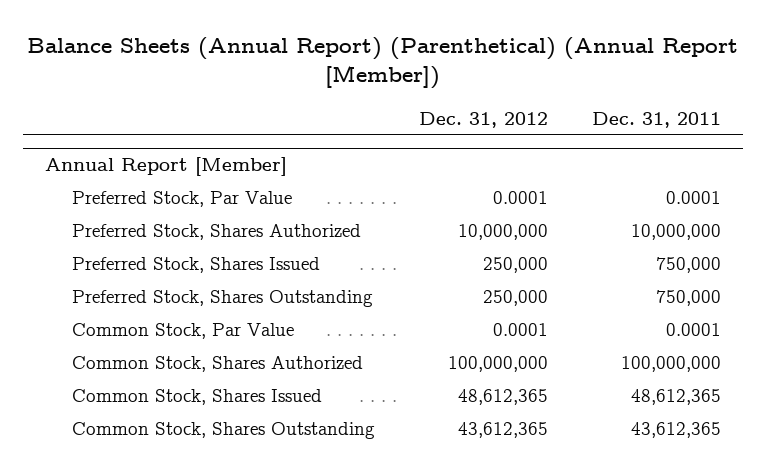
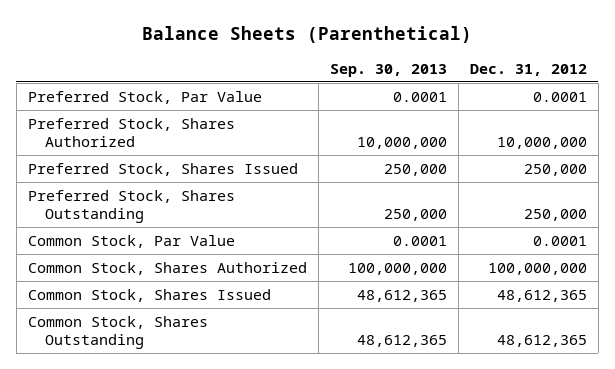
[27,36,739,90] Balance Sheets (Annual Report) (Parenthetical) (Annual Report [Member]) -> [142,25,473,43] Balance Sheets (Parenthetical)
[592,111,722,128] Dec. 31, 2011 -> none
none -> [329,63,447,77] Sep. 30, 2013
[44,157,287,177] Annual Report [Member] -> none
[457,422,548,439] 43,612,365 -> [496,334,587,347] 48,612,365

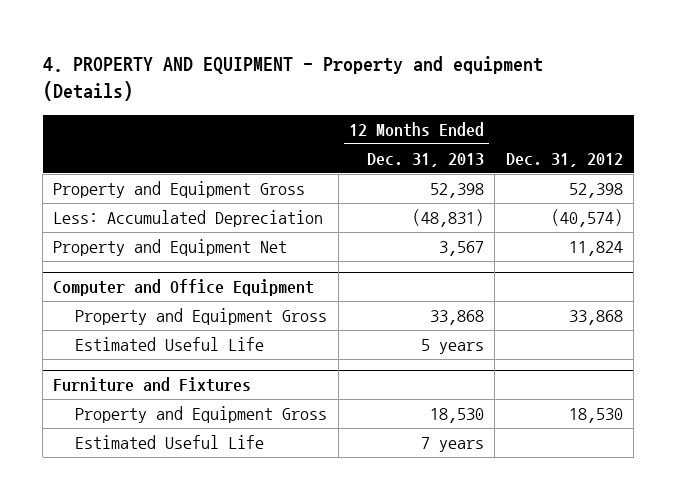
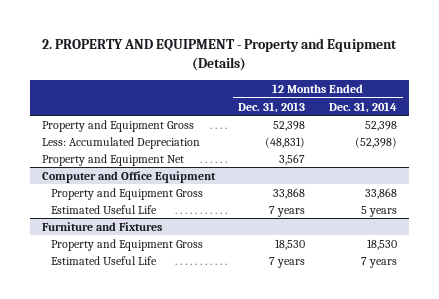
[42,55,543,102] 4. PROPERTY AND EQUIPMENT - Property and equipment (Details) -> [42,38,398,72] 2. PROPERTY AND EQUIPMENT - Property and Equipment (Details)
[505,152,623,167] Dec. 31, 2012 -> none
none -> [328,101,397,113] Dec. 31, 2014
[421,339,485,355] 5 years -> [269,205,306,217] 7 years

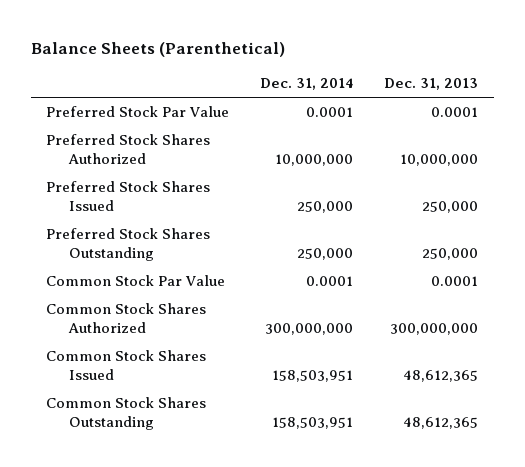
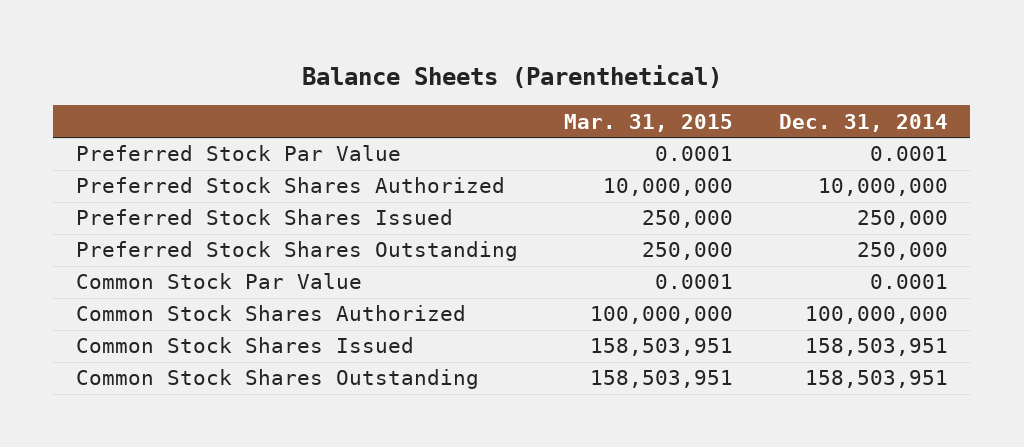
[384,78,479,91] Dec. 31, 2013 -> none
none -> [563,113,733,132] Mar. 31, 2015
[265,322,354,335] 300,000,000 -> [804,306,948,325] 100,000,000

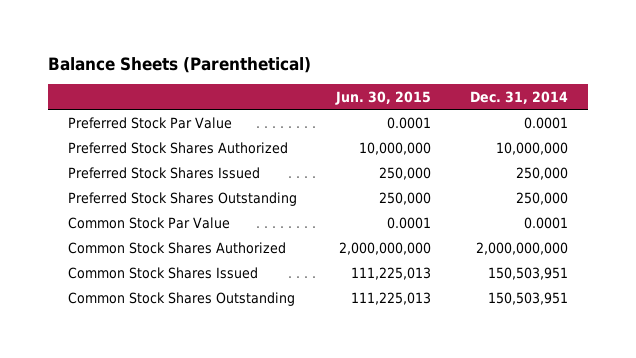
[563,113,733,132] Mar. 31, 2015 -> none
none -> [334,90,431,105] Jun. 30, 2015
[804,306,948,325] 100,000,000 -> [476,241,569,255] 2,000,000,000
[804,338,948,357] 158,503,951 -> [488,266,569,280] 150,503,951
[804,370,948,389] 158,503,951 -> [488,291,569,305] 150,503,951

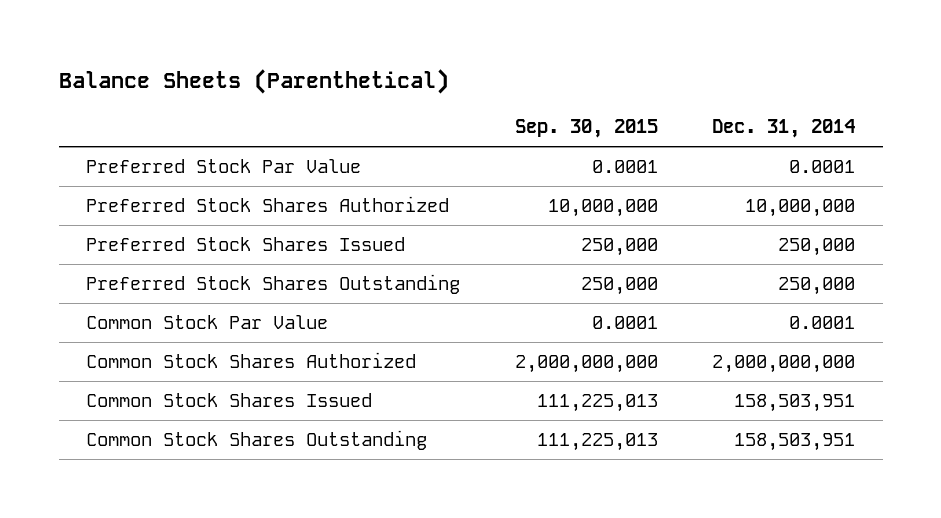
[334,90,431,105] Jun. 30, 2015 -> none
none -> [514,119,658,139] Sep. 30, 2015
[488,266,569,280] 150,503,951 -> [734,394,856,413] 158,503,951
[488,291,569,305] 150,503,951 -> [734,433,856,452] 158,503,951

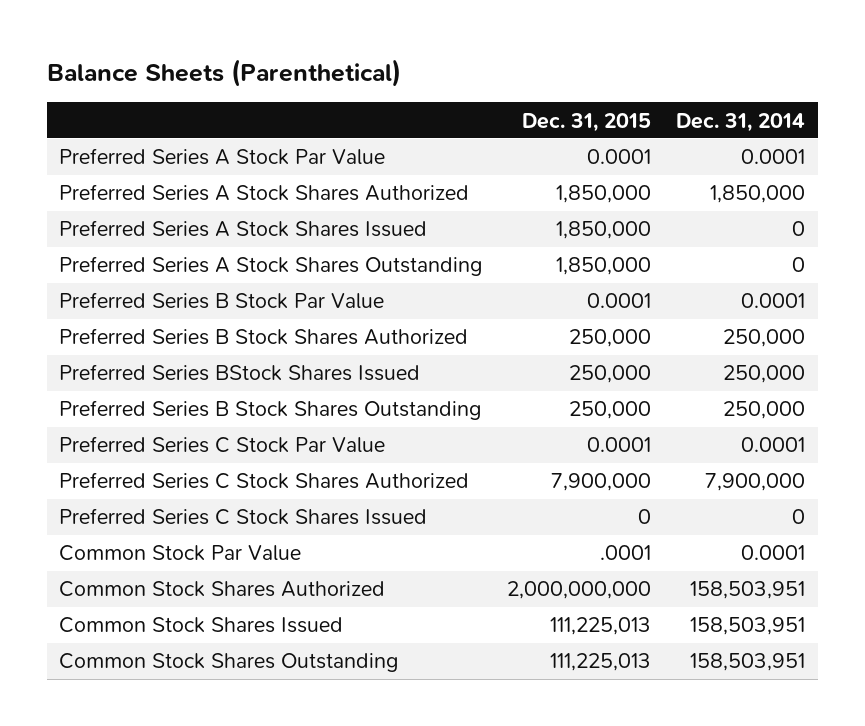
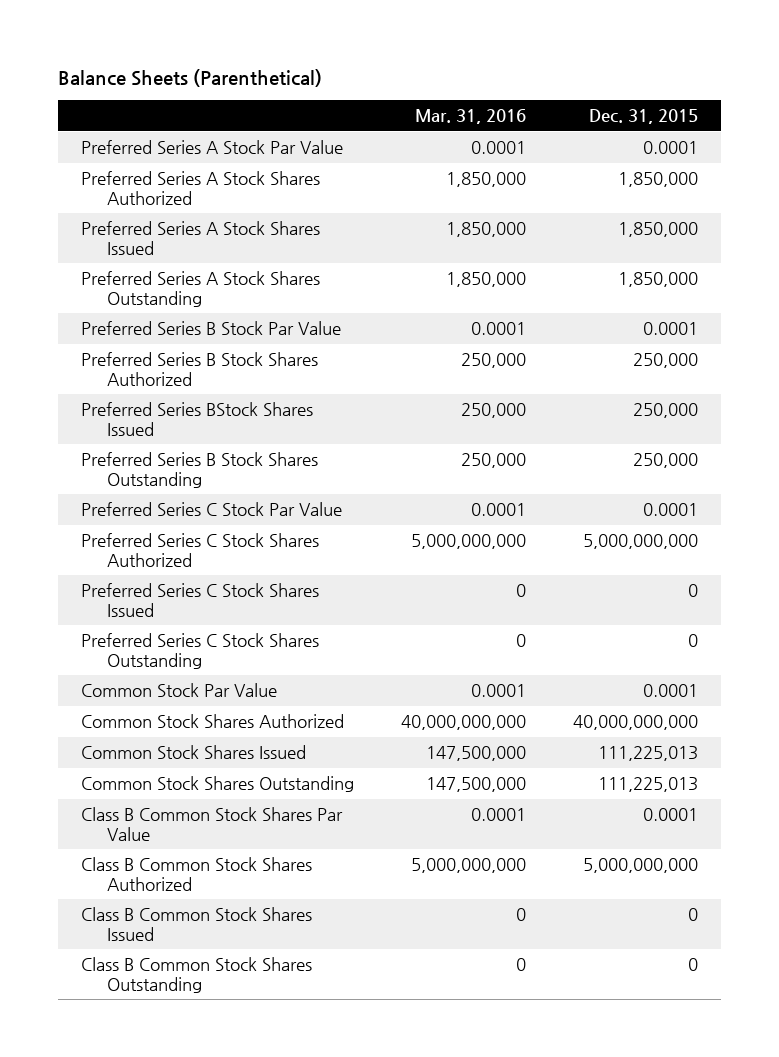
[676,112,806,132] Dec. 31, 2014 -> none
none -> [414,109,526,125] Mar. 31, 2016
[551,473,652,492] 7,900,000 -> [582,534,698,550] 5,000,000,000
none -> [81,633,320,669] Preferred Series C Stock Shares Outstanding
[600,545,652,561] .0001 -> [642,684,698,698] 0.0001
[507,581,652,600] 2,000,000,000 -> [572,715,698,731] 40,000,000,000
none -> [81,807,344,841] Class B Common Stock Shares Par Value
none -> [81,857,313,891] Class B Common Stock Shares Authorized
none -> [81,907,313,941] Class B Common Stock Shares Issued
none -> [81,957,313,993] Class B Common Stock Shares Outstanding

